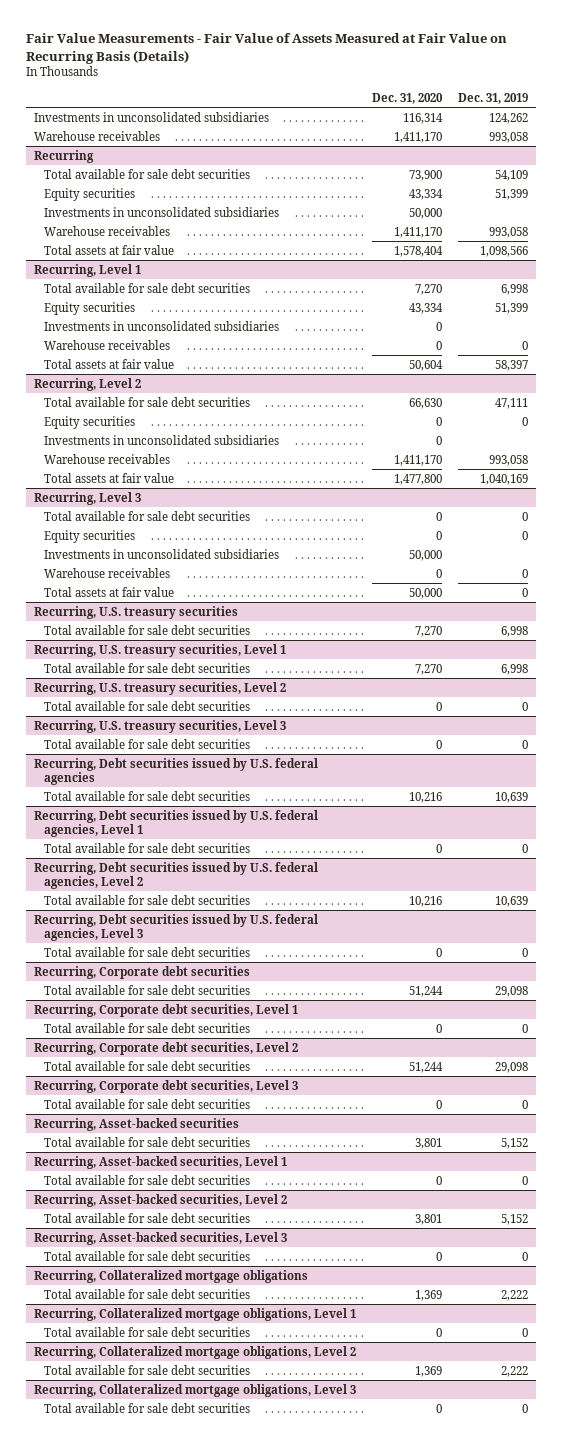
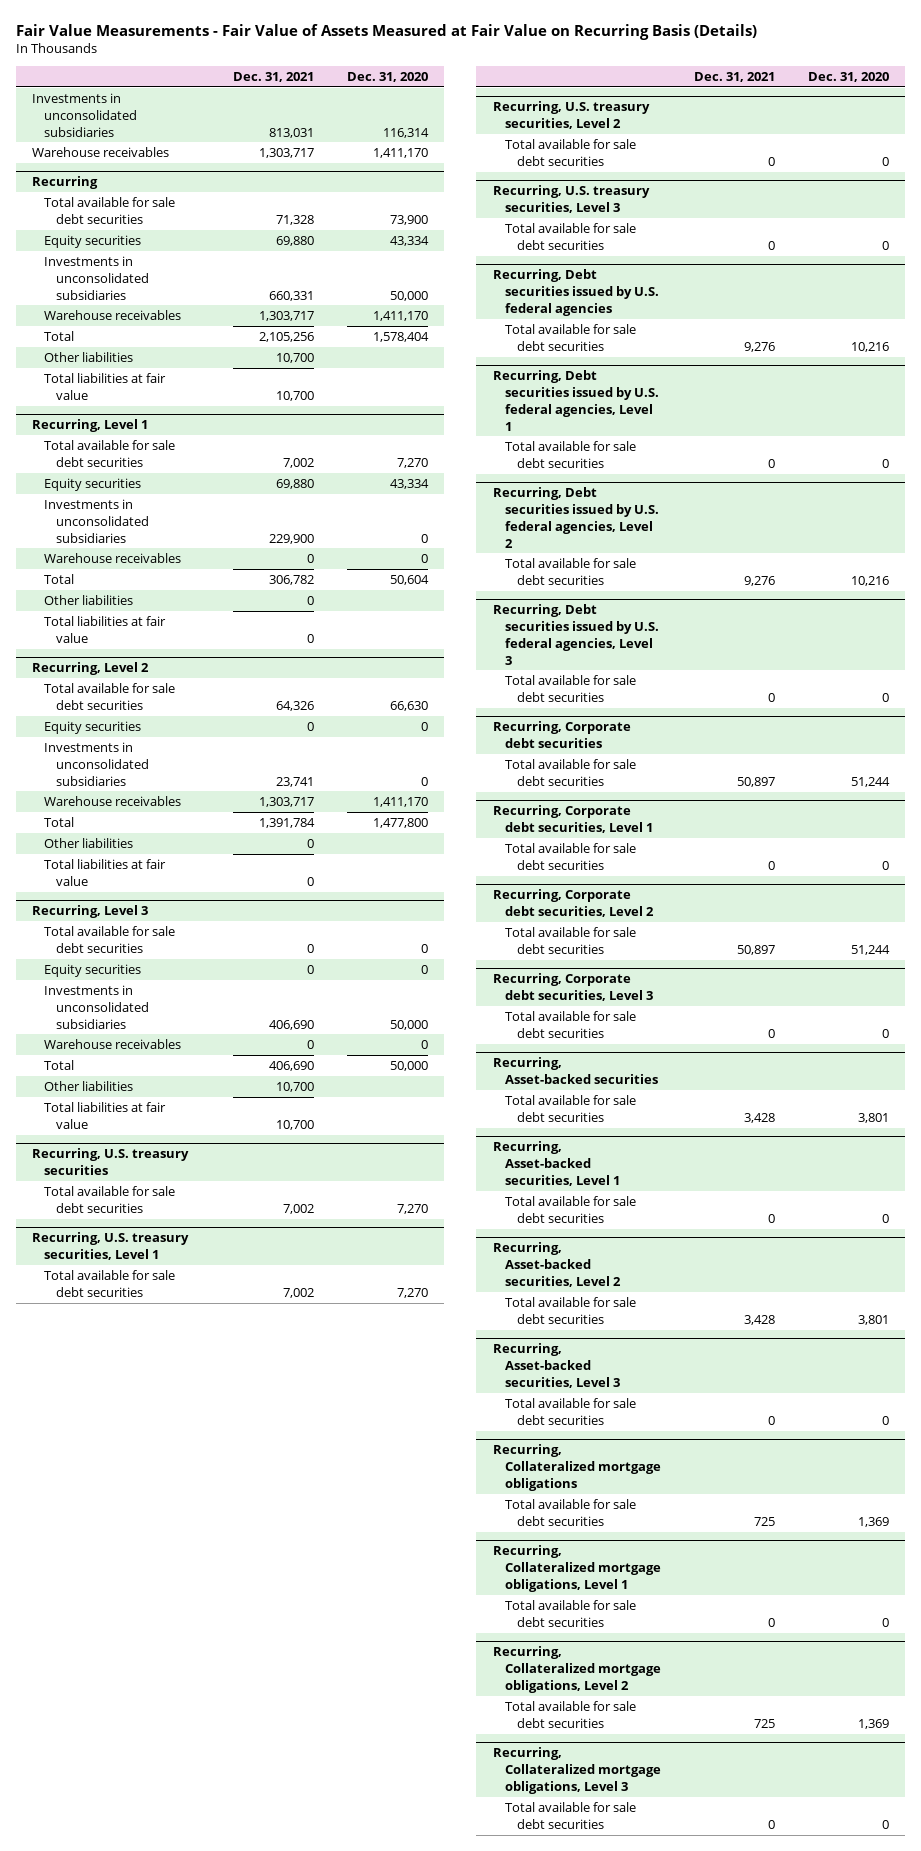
[457,92,528,104] Dec. 31, 2019 -> none
none -> [232,72,314,83] Dec. 31, 2021
[44,244,175,255] Total assets at fair value -> [43,330,74,341] Total
none -> [43,351,133,362] Other liabilities
none -> [43,372,166,400] Total liabilities at fair value
[44,358,175,369] Total assets at fair value -> [43,573,74,584] Total
none -> [43,594,133,605] Other liabilities
none -> [43,615,166,643] Total liabilities at fair value
[44,472,175,483] Total assets at fair value -> [43,816,74,827] Total
none -> [43,837,133,848] Other liabilities
none -> [43,858,166,886] Total liabilities at fair value
[44,586,175,597] Total assets at fair value -> [43,1059,74,1070] Total
none -> [43,1080,133,1091] Other liabilities
none -> [43,1101,166,1129] Total liabilities at fair value

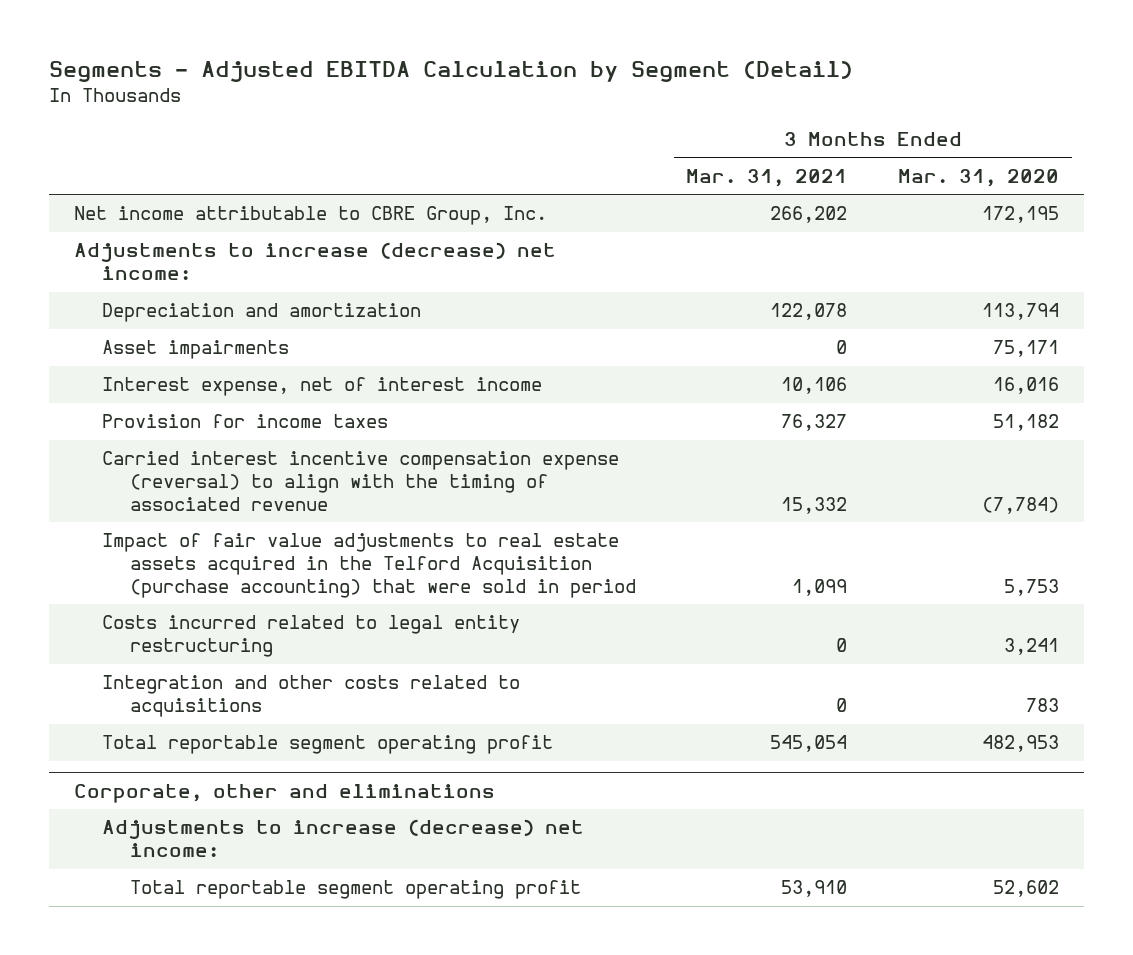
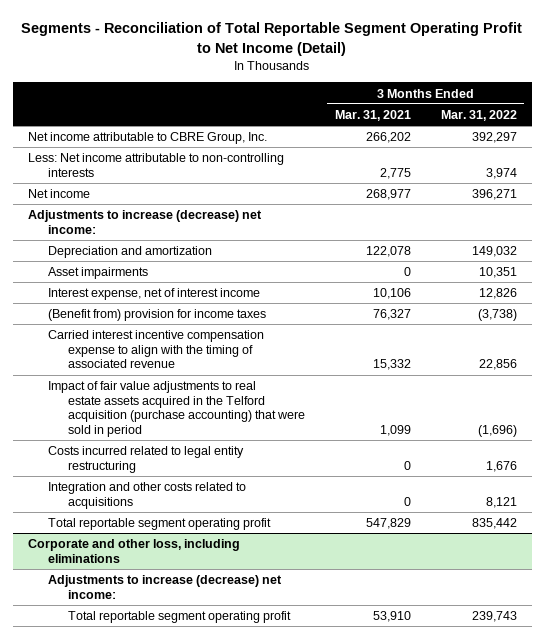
[48,61,853,83] Segments - Adjusted EBITDA Calculation by Segment (Detail) -> [21,21,523,56] Segments - Reconciliation of Total Reportable Segment Operating Profit to Net Income (Detail)
[898,168,1060,187] Mar. 31, 2020 -> none
none -> [440,109,517,121] Mar. 31, 2022
none -> [28,153,285,177] Less: Net income attributable to non-controlling interests
none -> [28,189,91,199] Net income
[101,414,388,429] Provision for income taxes -> [47,309,266,322] (Benefit from) provision for income taxes
[101,451,619,511] Carried interest incentive compensation expense (reversal) to align with the timing of associated revenue -> [47,330,264,369] Carried interest incentive compensation expense to align with the timing of associated revenue
[101,533,636,598] Impact of fair value adjustments to real estate assets acquired in the Telford Acquisition (purchase accounting) that were sold in period -> [47,381,305,438] Impact of fair value adjustments to real estate assets acquired in the Telford acquisition (purchase accounting) that were sold in period
[770,735,848,753] 545,054 -> [365,518,411,530] 547,829
[73,783,495,803] Corporate, other and eliminations -> [28,539,241,563] Corporate and other loss, including eliminations

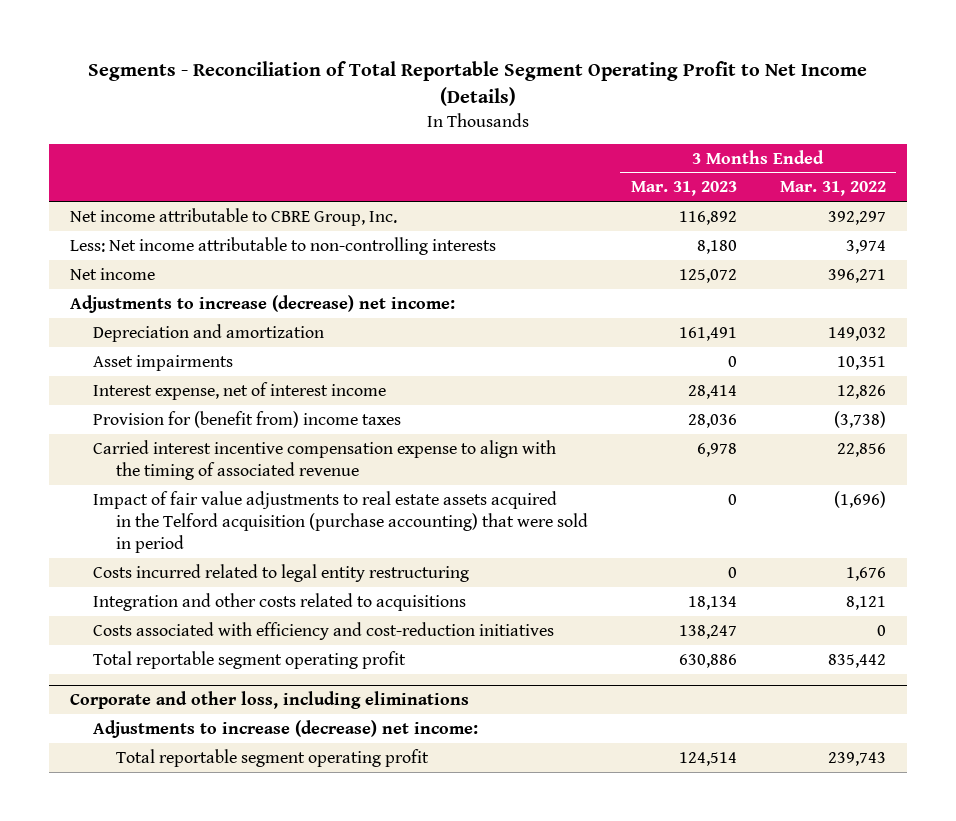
[21,21,523,56] Segments - Reconciliation of Total Reportable Segment Operating Profit to Net Income (Detail) -> [88,61,868,107] Segments - Reconciliation of Total Reportable Segment Operating Profit to Net Income (Details)
[334,109,411,121] Mar. 31, 2021 -> none
none -> [630,181,737,197] Mar. 31, 2023
[47,309,266,322] (Benefit from) provision for income taxes -> [93,410,402,428] Provision for (benefit from) income taxes
none -> [93,621,555,640] Costs associated with efficiency and cost-reduction initiatives

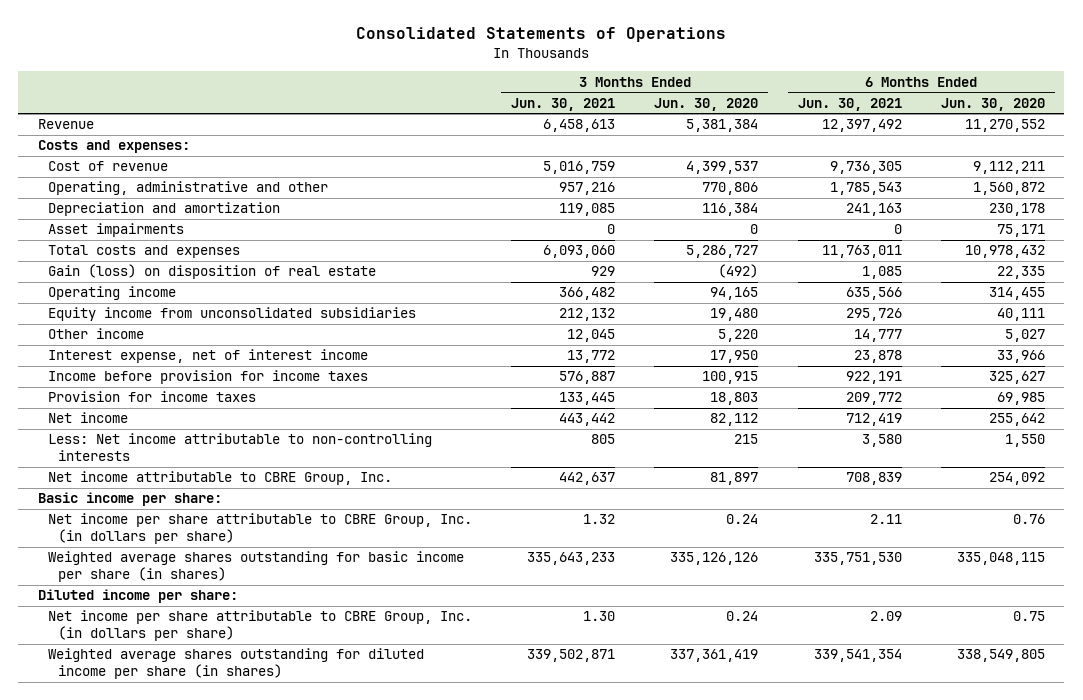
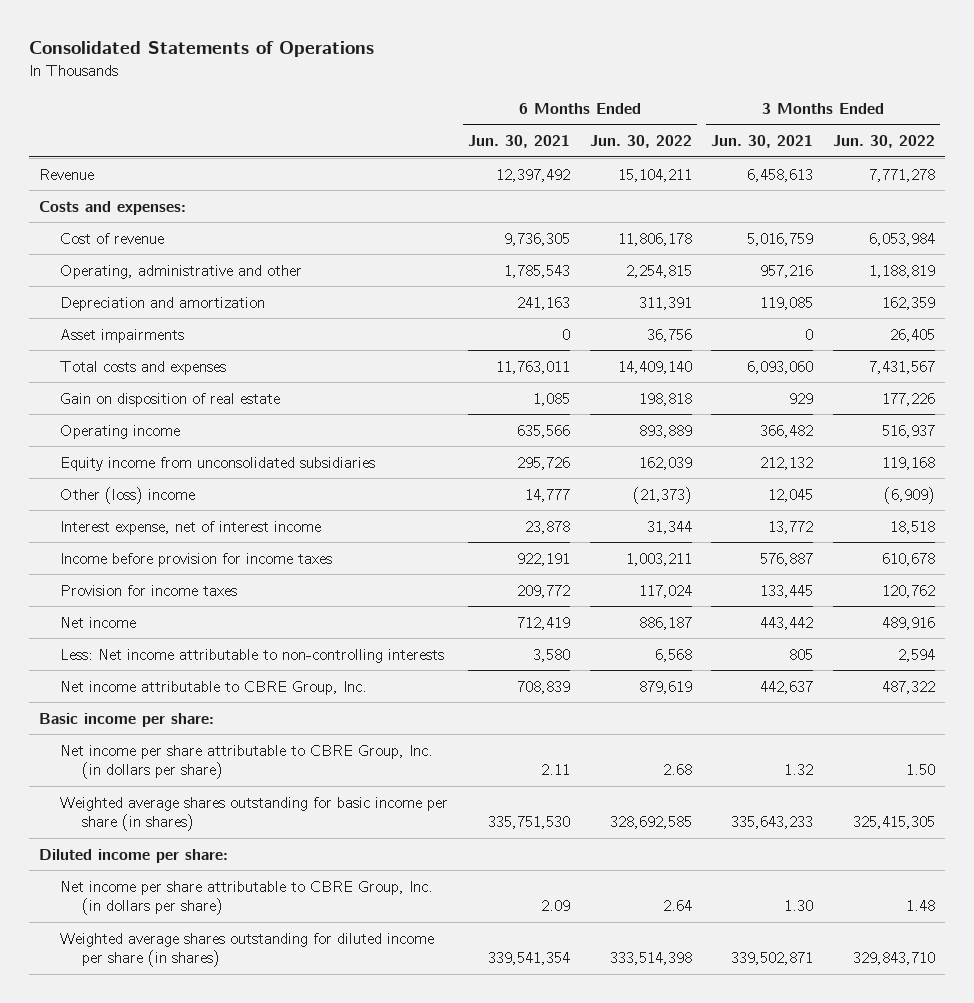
[654,97,759,111] Jun. 30, 2020 -> none
[940,97,1045,111] Jun. 30, 2020 -> none
none -> [589,135,692,149] Jun. 30, 2022
none -> [832,135,935,149] Jun. 30, 2022
[48,264,377,280] Gain (loss) on disposition of real estate -> [60,392,281,407] Gain on disposition of real estate
[48,328,145,340] Other income -> [60,486,196,504] Other (loss) income

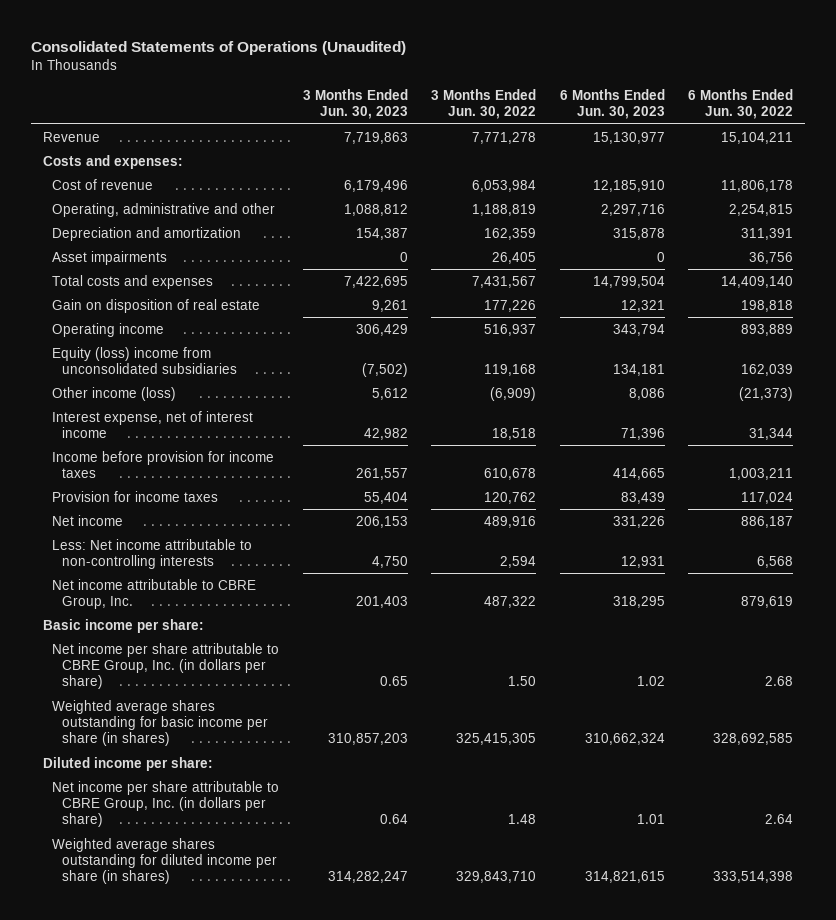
[29,41,375,58] Consolidated Statements of Operations -> [31,41,407,56] Consolidated Statements of Operations (Unaudited)
[468,135,571,149] Jun. 30, 2021 -> none
[711,135,814,149] Jun. 30, 2021 -> none
none -> [302,88,408,120] 3 Months Ended Jun. 30, 2023
none -> [559,88,665,120] 6 Months Ended Jun. 30, 2023
[60,456,376,471] Equity income from unconsolidated subsidiaries -> [52,346,237,374] Equity (loss) income from unconsolidated subsidiaries
[60,486,196,504] Other (loss) income -> [52,386,177,401] Other income (loss)

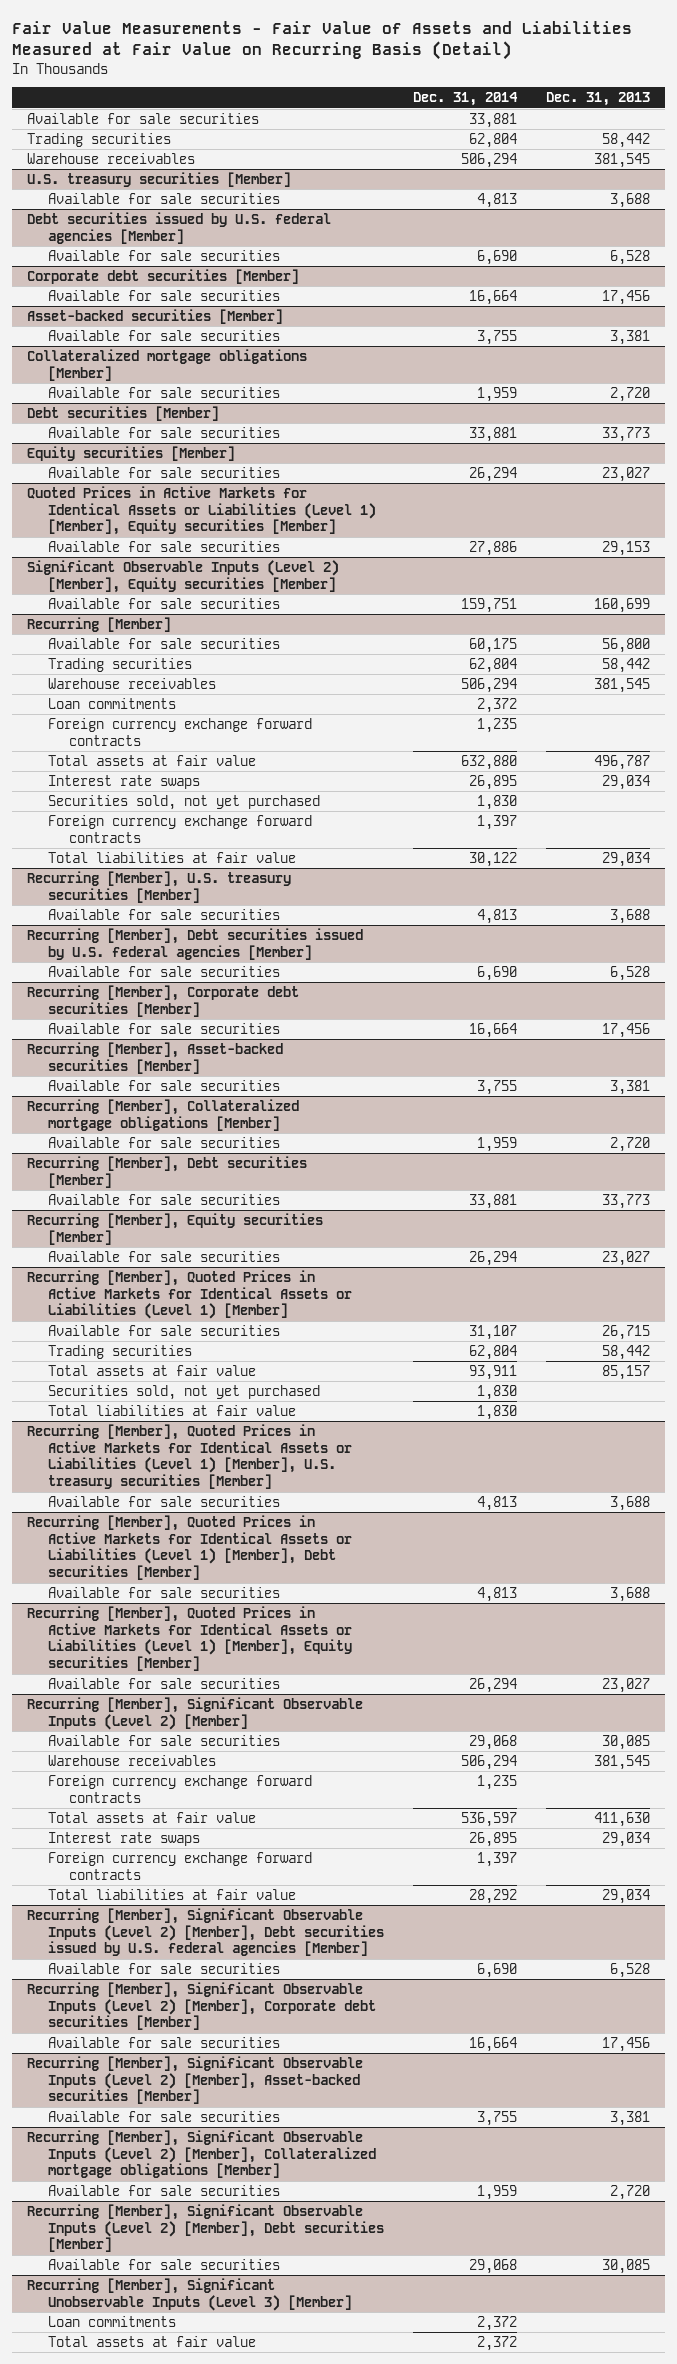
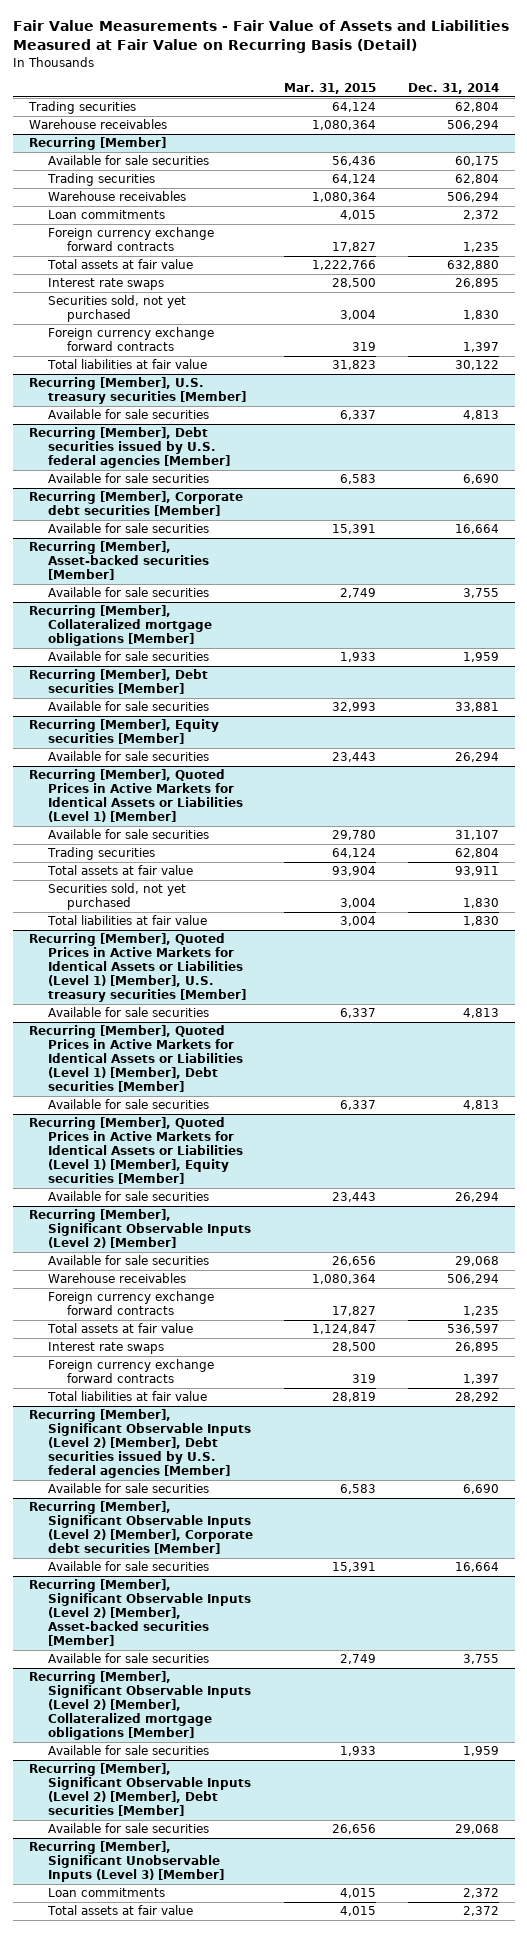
[546,92,651,107] Dec. 31, 2013 -> none
none -> [284,83,377,95] Mar. 31, 2015
[26,113,259,125] Available for sale securities -> none
[26,172,291,188] U.S. treasury securities [Member] -> none
[47,193,280,205] Available for sale securities -> none
[26,212,331,244] Debt securities issued by U.S. federal agencies [Member] -> none
[47,250,280,262] Available for sale securities -> none
[26,269,299,285] Corporate debt securities [Member] -> none
[47,290,280,302] Available for sale securities -> none
[26,309,283,325] Asset-backed securities [Member] -> none
[47,330,280,342] Available for sale securities -> none
[26,349,307,381] Collateralized mortgage obligations [Member] -> none
[47,387,280,399] Available for sale securities -> none
[26,406,219,422] Debt securities [Member] -> none
[47,427,280,439] Available for sale securities -> none
[26,446,235,462] Equity securities [Member] -> none
[47,467,280,479] Available for sale securities -> none
[26,486,376,536] Quoted Prices in Active Markets for Identical Assets or Liabilities (Level 1) [Member], Equity securities [Member] -> none
[47,541,280,553] Available for sale securities -> none
[26,560,339,593] Significant Observable Inputs (Level 2) [Member], Equity securities [Member] -> none
[47,598,280,610] Available for sale securities -> none

